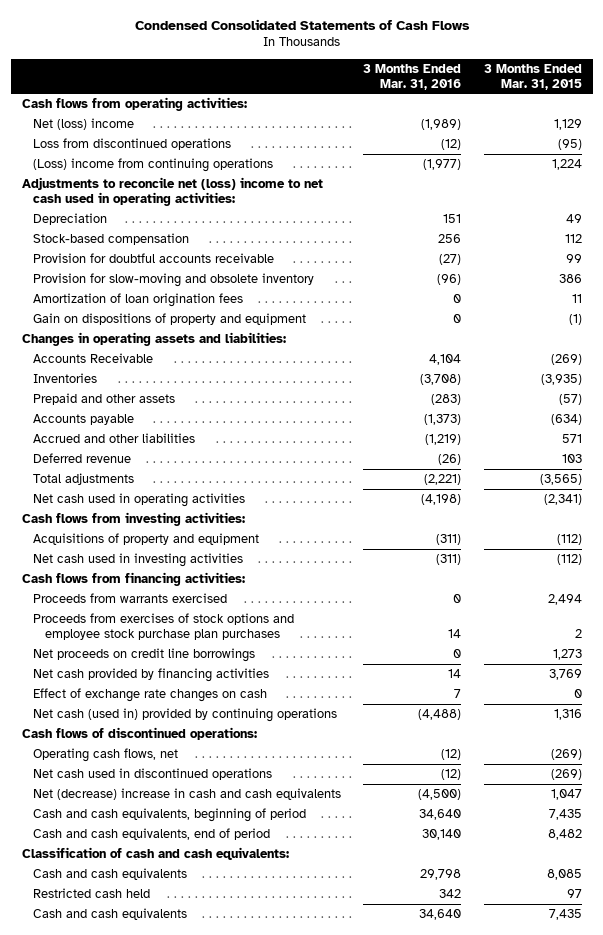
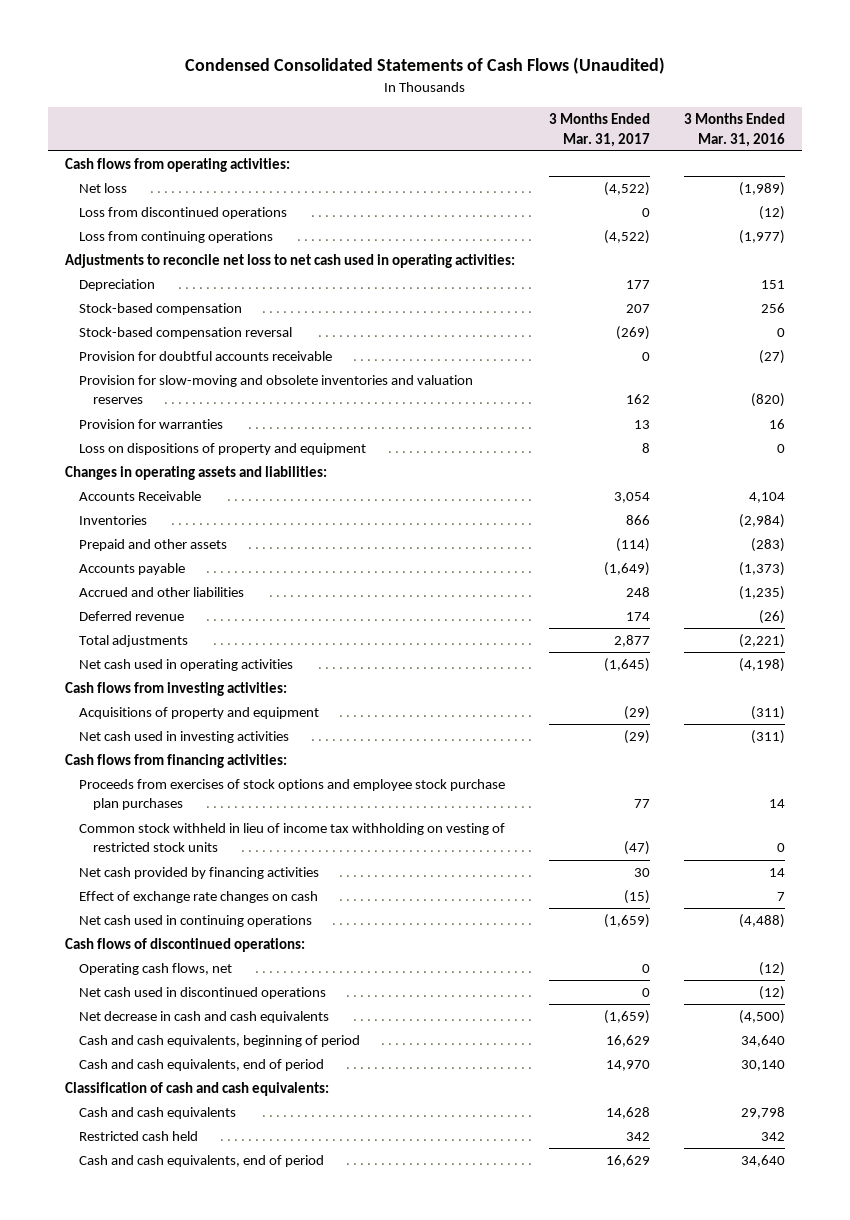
[134,18,470,30] Condensed Consolidated Statements of Cash Flows -> [185,57,666,75] Condensed Consolidated Statements of Cash Flows (Unaudited)
[483,64,582,90] 3 Months Ended Mar. 31, 2015 -> none
none -> [549,113,651,147] 3 Months Ended Mar. 31, 2017
[33,118,135,131] Net (loss) income -> [78,182,127,193] Net loss
[33,158,274,173] (Loss) income from continuing operations -> [78,230,273,243] Loss from continuing operations
[21,177,323,206] Adjustments to reconcile net (loss) income to net cash used in operating activities: -> [64,253,515,268] Adjustments to reconcile net loss to net cash used in operating activities:
none -> [78,326,292,339] Stock-based compensation reversal
[33,293,244,308] Amortization of loan origination fees -> none
[33,273,315,288] Provision for slow-moving and obsolete inventory -> [78,374,473,405] Provision for slow-moving and obsolete inventories and valuation reserves
[437,274,462,286] (96) -> [751,393,786,408] (820)
none -> [78,418,223,429] Provision for warranties
[33,313,307,326] Gain on dispositions of property and equipment -> [78,442,366,455] Loss on dispositions of property and equipment
[420,374,462,386] (3,708) -> [739,513,786,528] (2,984)
[425,434,462,446] (1,219) -> [739,585,786,600] (1,235)
[33,593,228,604] Proceeds from warrants exercised -> none
[33,648,256,663] Net proceeds on credit line borrowings -> none
none -> [78,822,505,853] Common stock withheld in lieu of income tax withholding on vesting of restricted stock units
[33,708,338,723] Net cash (used in) provided by continuing operations -> [78,914,312,927] Net cash used in continuing operations
[33,788,342,801] Net (decrease) increase in cash and cash equivalents -> [78,1010,329,1023] Net decrease in cash and cash equivalents
[33,908,188,921] Cash and cash equivalents -> [78,1154,324,1167] Cash and cash equivalents, end of period

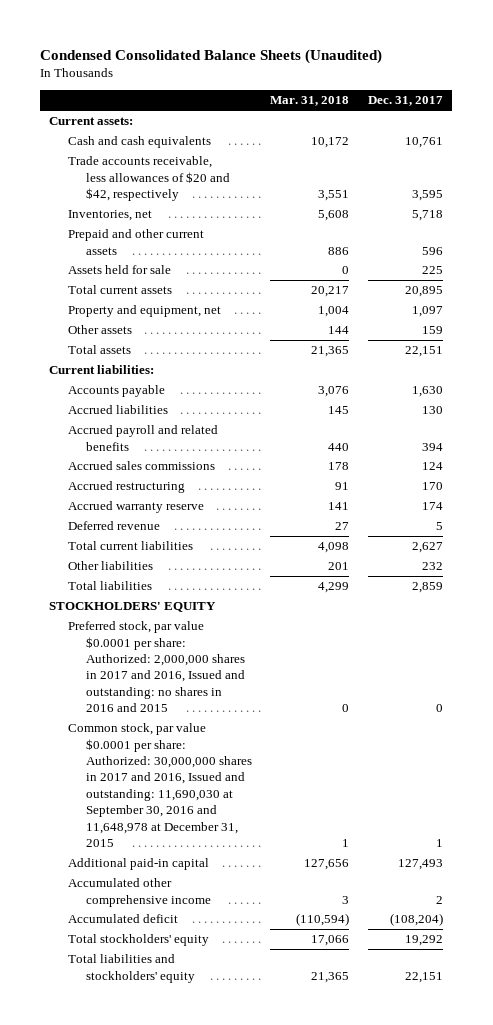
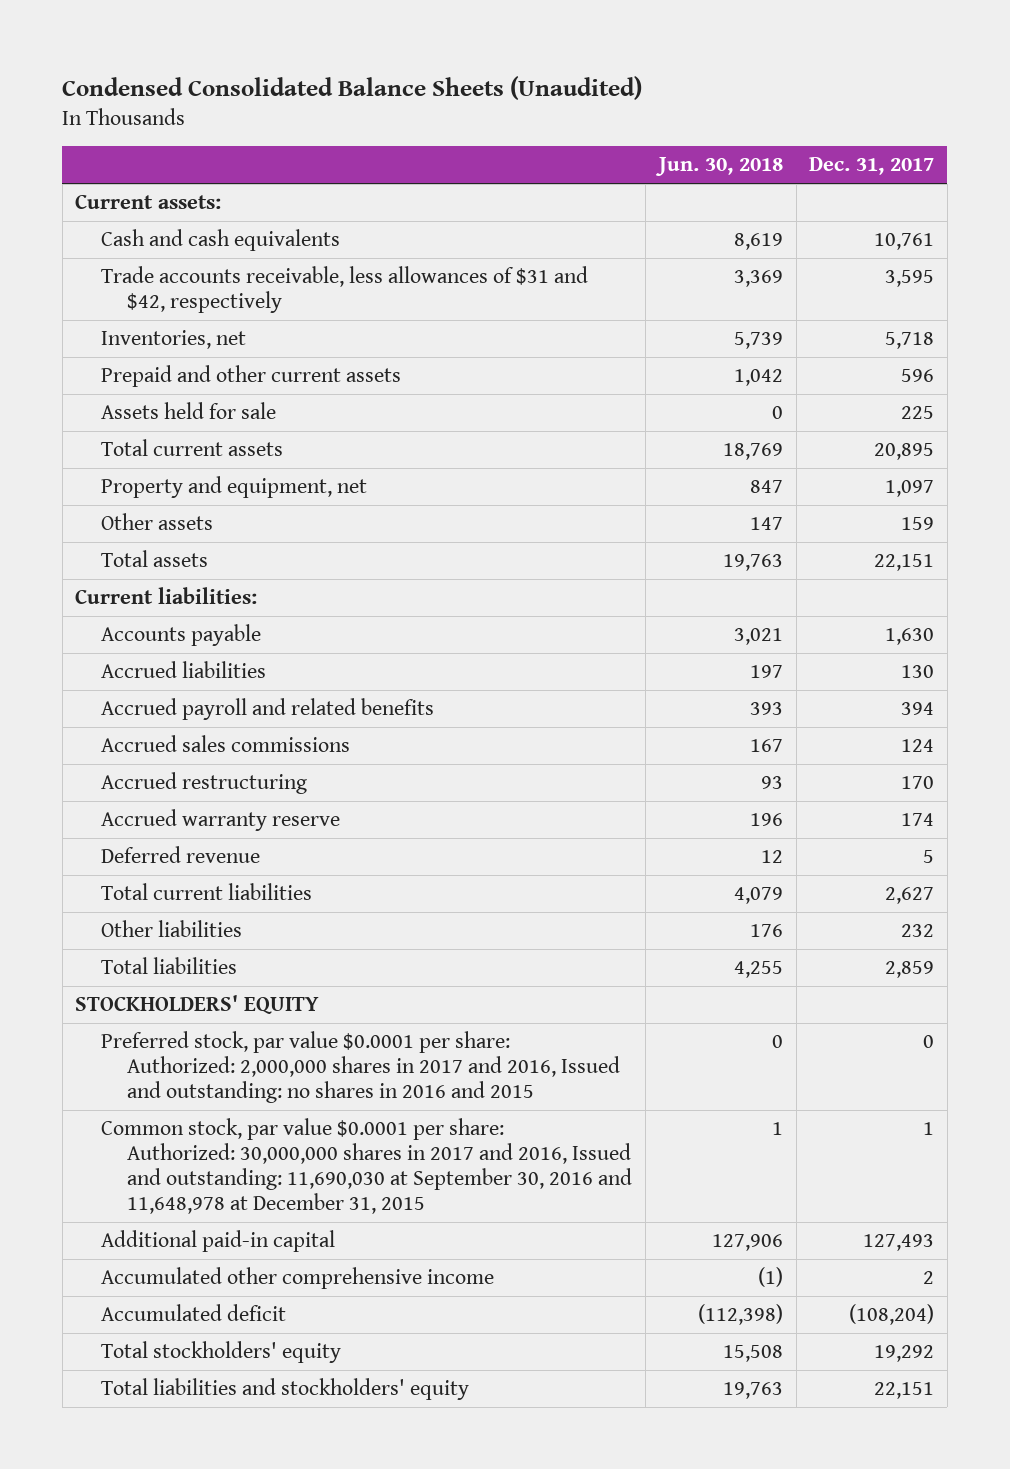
[270,96,350,107] Mar. 31, 2018 -> none
none -> [654,157,783,177] Jun. 30, 2018
[67,156,230,201] Trade accounts receivable, less allowances of $20 and $42, respectively -> [101,266,589,314] Trade accounts receivable, less allowances of $31 and $42, respectively

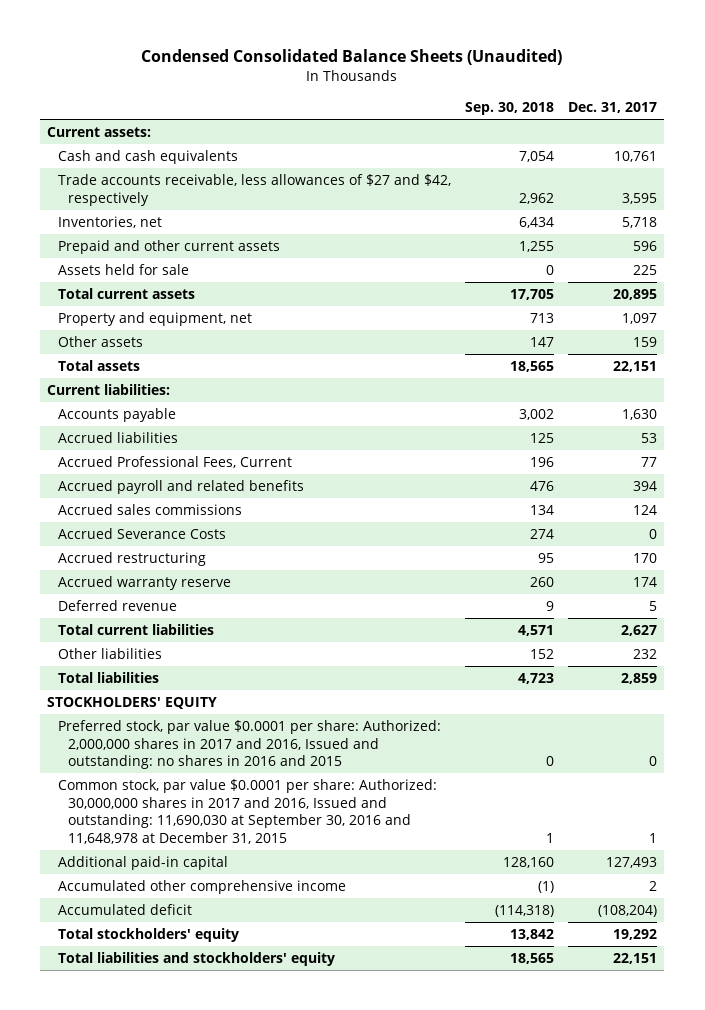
[654,157,783,177] Jun. 30, 2018 -> none
none -> [464,102,554,116] Sep. 30, 2018
[101,266,589,314] Trade accounts receivable, less allowances of $31 and $42, respectively -> [57,173,451,206] Trade accounts receivable, less allowances of $27 and $42, respectively
[901,665,935,679] 130 -> [641,432,658,443] 53
none -> [57,455,292,468] Accrued Professional Fees, Current
none -> [57,527,226,539] Accrued Severance Costs

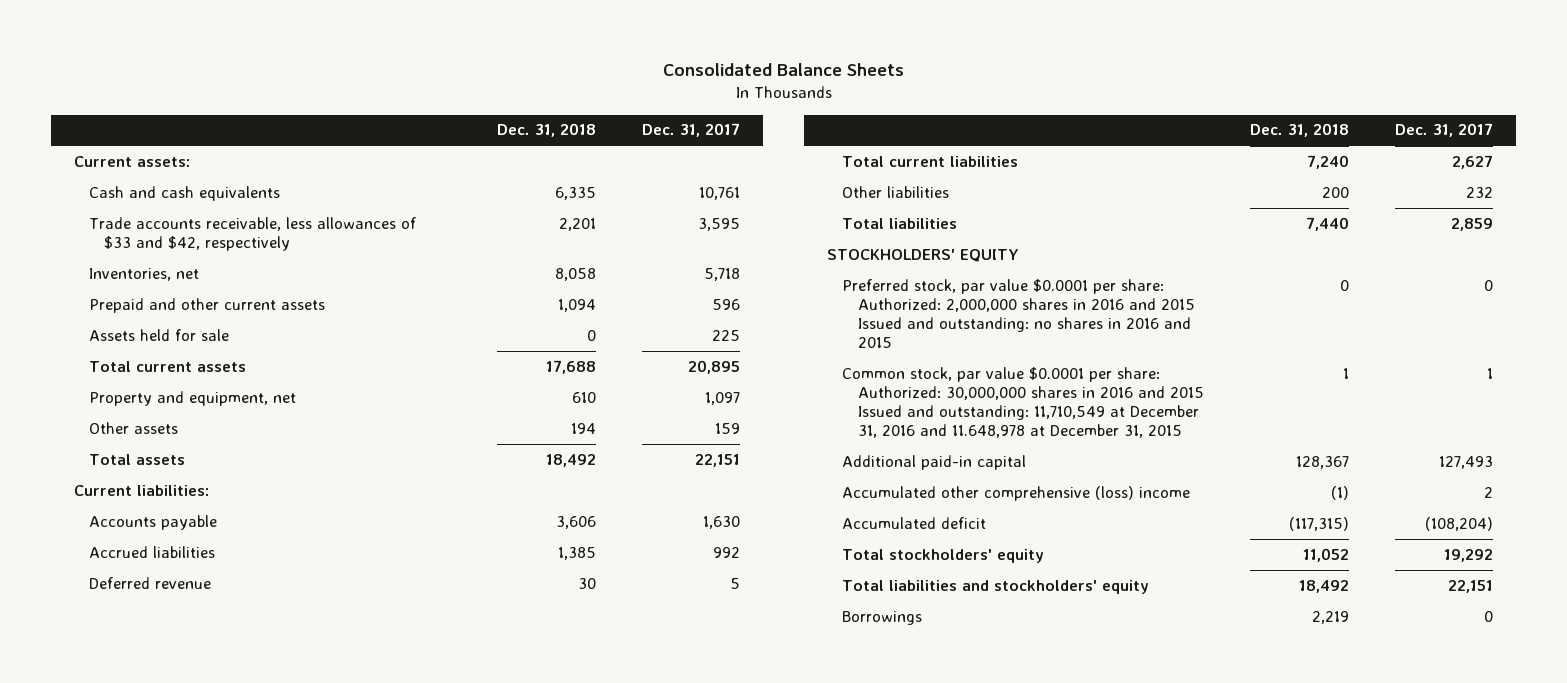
[141,49,563,66] Condensed Consolidated Balance Sheets (Unaudited) -> [662,63,904,77] Consolidated Balance Sheets
[464,102,554,116] Sep. 30, 2018 -> none
none -> [496,123,596,138] Dec. 31, 2018
[57,173,451,206] Trade accounts receivable, less allowances of $27 and $42, respectively -> [89,216,417,251] Trade accounts receivable, less allowances of $33 and $42, respectively
[57,455,292,468] Accrued Professional Fees, Current -> none
[57,479,304,494] Accrued payroll and related benefits -> none
[57,503,242,515] Accrued sales commissions -> none
[57,527,226,539] Accrued Severance Costs -> none
[57,551,206,566] Accrued restructuring -> none
[57,575,231,590] Accrued warranty reserve -> none
[641,432,658,443] 53 -> [713,546,741,558] 992
[57,719,441,770] Preferred stock, par value $0.0001 per share: Authorized: 2,000,000 shares in 2017 and 2016, Issued and outstanding: no shares in 2016 and 2015 -> [842,278,1195,349] Preferred stock, par value $0.0001 per share: Authorized: 2,000,000 shares in 2016 and 2015 Issued and outstanding: no shares in 2016 and 2015
[57,778,437,845] Common stock, par value $0.0001 per share: Authorized: 30,000,000 shares in 2017 and 2016, Issued and outstanding: 11,690,030 at September 30, 2016 and 11,648,978 at December 31, 2015 -> [842,366,1204,439] Common stock, par value $0.0001 per share: Authorized: 30,000,000 shares in 2016 and 2015 Issued and outstanding: 11,710,549 at December 31, 2016 and 11.648,978 at December 31, 2015
[57,879,346,894] Accumulated other comprehensive income -> [842,485,1191,501] Accumulated other comprehensive (loss) income
none -> [842,610,923,625] Borrowings

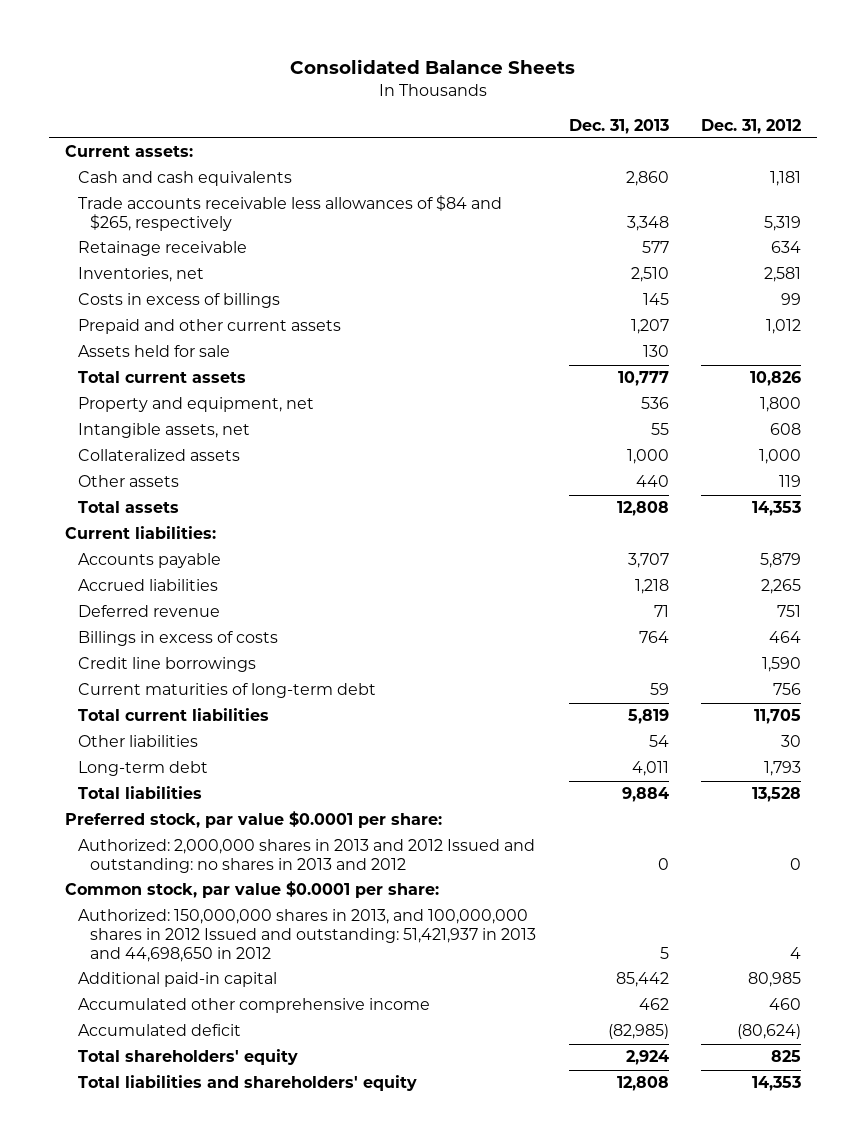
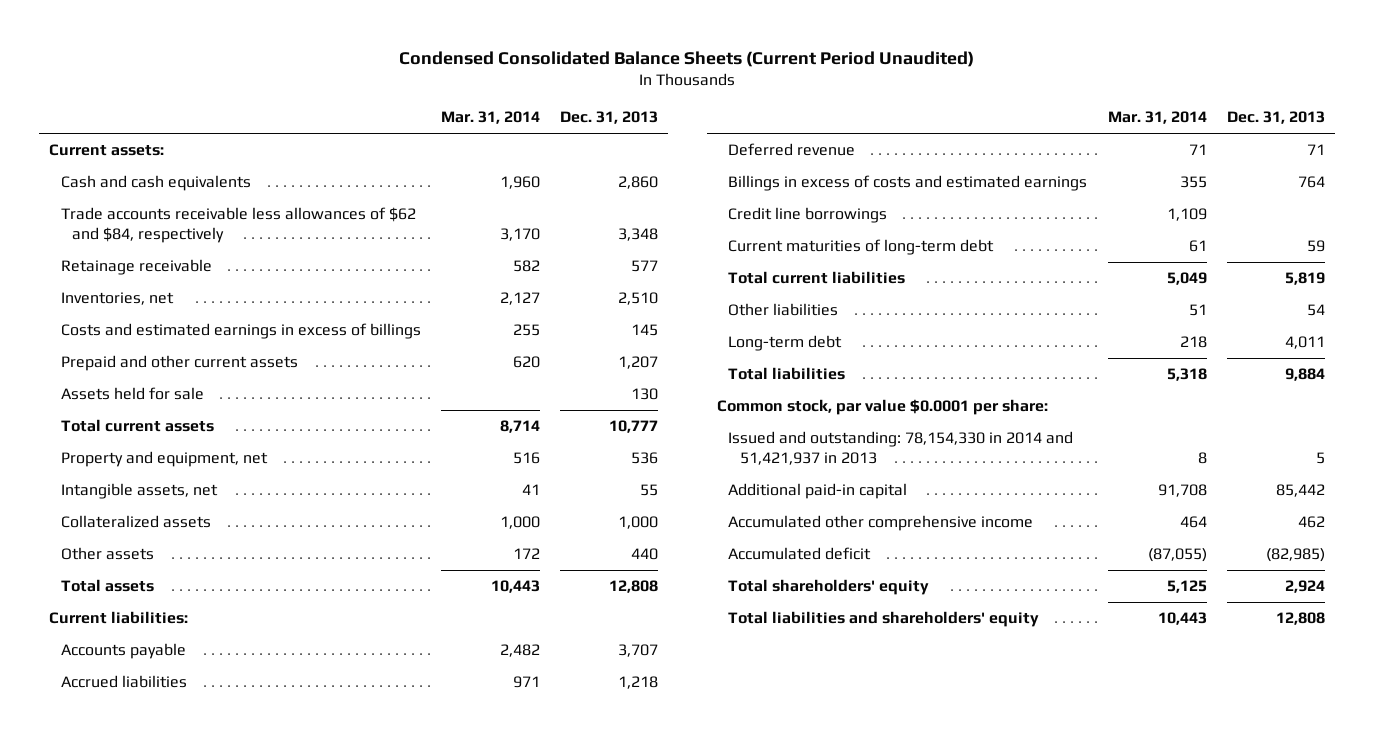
[290,59,576,75] Consolidated Balance Sheets -> [399,50,975,67] Condensed Consolidated Balance Sheets (Current Period Unaudited)
[700,118,801,134] Dec. 31, 2012 -> none
none -> [440,111,540,125] Mar. 31, 2014
[77,195,502,232] Trade accounts receivable less allowances of $84 and $265, respectively -> [60,207,416,244] Trade accounts receivable less allowances of $62 and $84, respectively
[77,293,280,309] Costs in excess of billings -> [60,323,421,340] Costs and estimated earnings in excess of billings
[77,631,278,647] Billings in excess of costs -> [728,175,1088,192] Billings in excess of costs and estimated earnings
[65,811,443,829] Preferred stock, par value $0.0001 per share: -> none
[77,839,535,874] Authorized: 2,000,000 shares in 2013 and 2012 Issued and outstanding: no shares in 2013 and 2012 -> none
[77,909,537,962] Authorized: 150,000,000 shares in 2013, and 100,000,000 shares in 2012 Issued and outstanding: 51,421,937 in 2013 and 44,698,650 in 2012 -> [728,431,1074,466] Issued and outstanding: 78,154,330 in 2014 and 51,421,937 in 2013

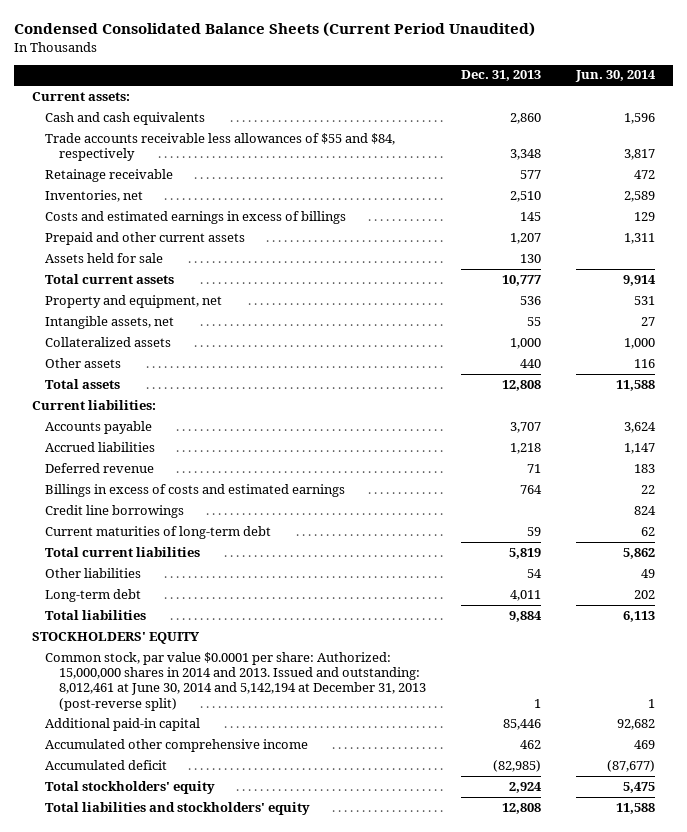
[440,111,540,125] Mar. 31, 2014 -> none
none -> [574,70,656,83] Jun. 30, 2014
[60,207,416,244] Trade accounts receivable less allowances of $62 and $84, respectively -> [45,132,396,162] Trade accounts receivable less allowances of $55 and $84, respectively
[717,399,1049,416] Common stock, par value $0.0001 per share: -> none
[728,431,1074,466] Issued and outstanding: 78,154,330 in 2014 and 51,421,937 in 2013 -> none
none -> [31,631,200,644] STOCKHOLDERS' EQUITY
none -> [45,651,426,711] Common stock, par value $0.0001 per share: Authorized: 15,000,000 shares in 2014 and 2013. Issued and outstanding: 8,012,461 at June 30, 2014 and 5,142,194 at December 31, 2013 (post-reverse split)
[1276,484,1326,498] 85,442 -> [502,718,541,730] 85,446
[728,579,930,596] Total shareholders' equity -> [45,780,216,794] Total stockholders' equity
[728,611,1040,628] Total liabilities and shareholders' equity -> [45,801,311,815] Total liabilities and stockholders' equity

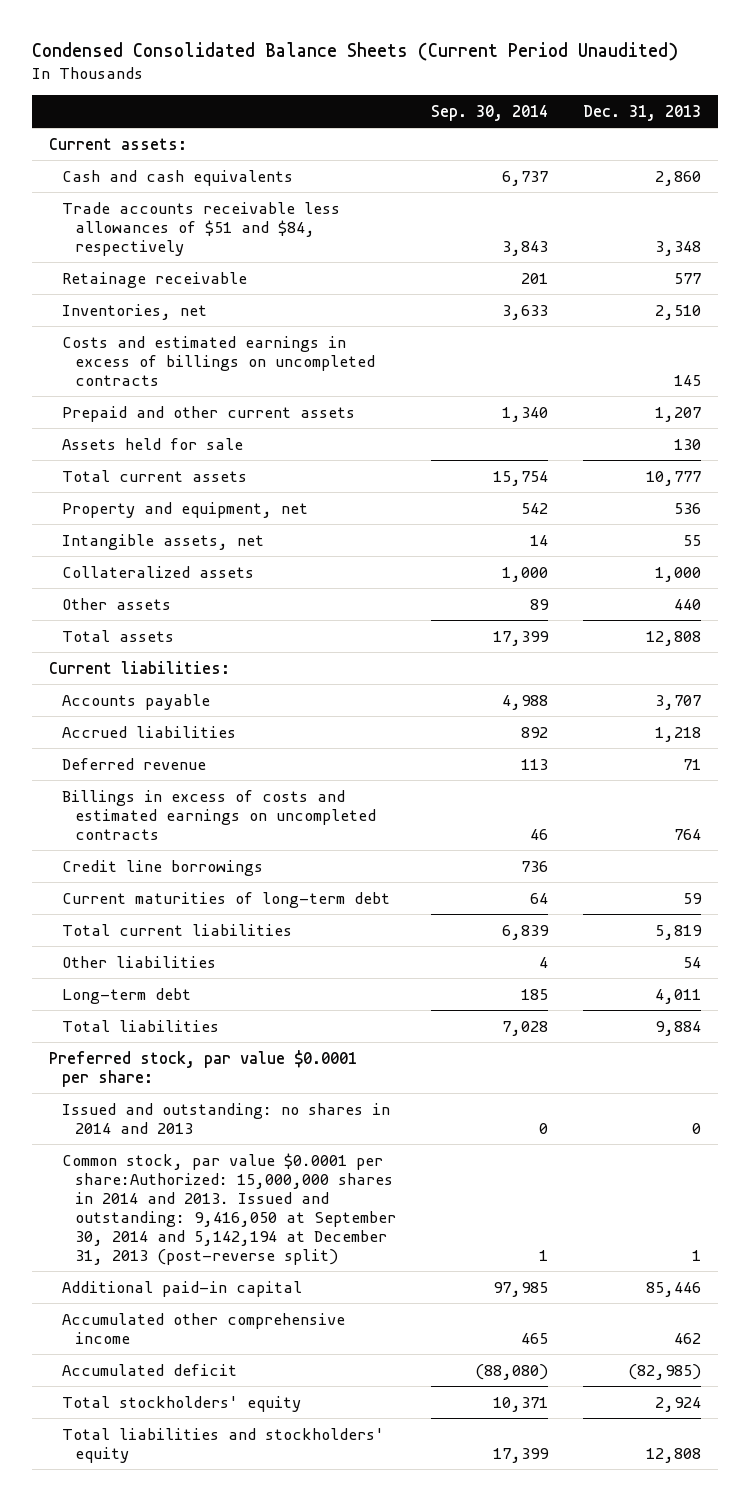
[574,70,656,83] Jun. 30, 2014 -> none
none -> [430,104,548,121] Sep. 30, 2014
[45,132,396,162] Trade accounts receivable less allowances of $55 and $84, respectively -> [61,201,340,256] Trade accounts receivable less allowances of $51 and $84, respectively
[45,210,347,224] Costs and estimated earnings in excess of billings -> [61,335,375,386] Costs and estimated earnings in excess of billings on uncompleted contracts
[45,483,346,497] Billings in excess of costs and estimated earnings -> [61,789,376,840] Billings in excess of costs and estimated earnings on uncompleted contracts
[31,631,200,644] STOCKHOLDERS' EQUITY -> none
none -> [49,1049,358,1087] Preferred stock, par value $0.0001 per share:
none -> [61,1102,390,1134] Issued and outstanding: no shares in 2014 and 2013
[45,651,426,711] Common stock, par value $0.0001 per share: Authorized: 15,000,000 shares in 2014 and 2013. Issued and outstanding: 8,012,461 at June 30, 2014 and 5,142,194 at December 31, 2013 (post-reverse split) -> [61,1152,396,1266] Common stock, par value $0.0001 per share:Authorized: 15,000,000 shares in 2014 and 2013. Issued and outstanding: 9,416,050 at September 30, 2014 and 5,142,194 at December 31, 2013 (post-reverse split)

